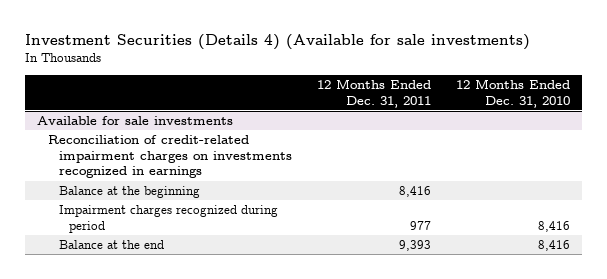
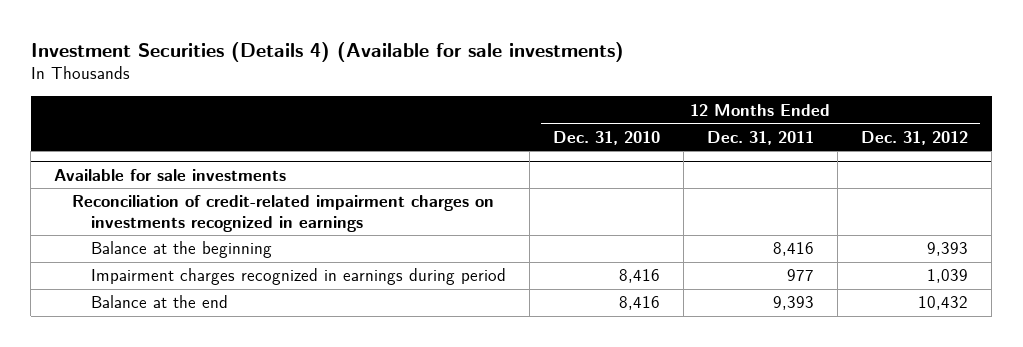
none -> [861,130,969,145] Dec. 31, 2012
[58,205,278,233] Impairment charges recognized during period -> [90,268,506,286] Impairment charges recognized in earnings during period

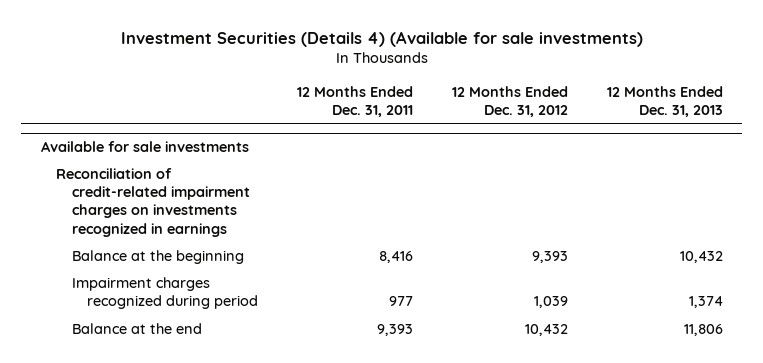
[552,130,660,145] Dec. 31, 2010 -> none
none -> [606,85,723,118] 12 Months Ended Dec. 31, 2013
[90,268,506,286] Impairment charges recognized in earnings during period -> [71,276,259,310] Impairment charges recognized during period

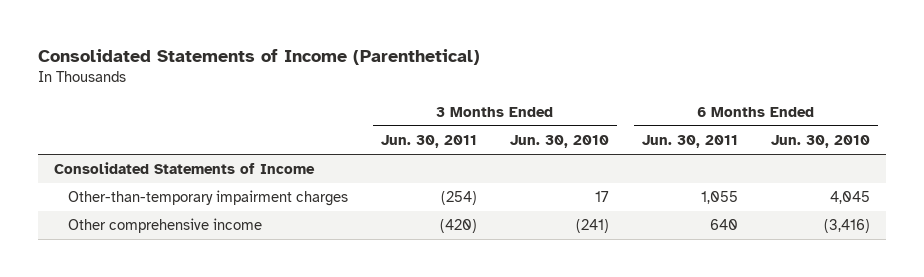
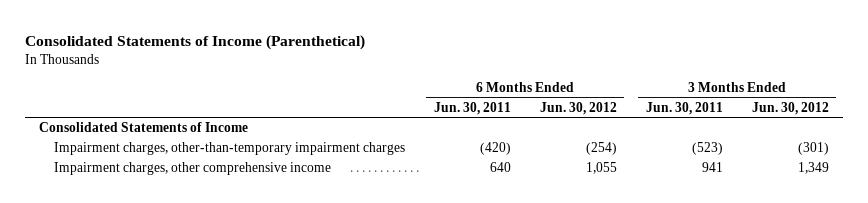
[510,135,610,149] Jun. 30, 2010 -> none
[770,135,870,149] Jun. 30, 2010 -> none
none -> [539,101,617,115] Jun. 30, 2012
none -> [751,101,829,115] Jun. 30, 2012
[68,190,349,207] Other-than-temporary impairment charges -> [53,142,405,156] Impairment charges, other-than-temporary impairment charges
[441,191,478,206] (254) -> [691,142,723,156] (523)
[700,191,738,205] 1,055 -> [479,142,511,156] (420)
[68,218,263,234] Other comprehensive income -> [53,162,331,176] Impairment charges, other comprehensive income
[440,219,478,234] (420) -> [701,162,723,173] 941

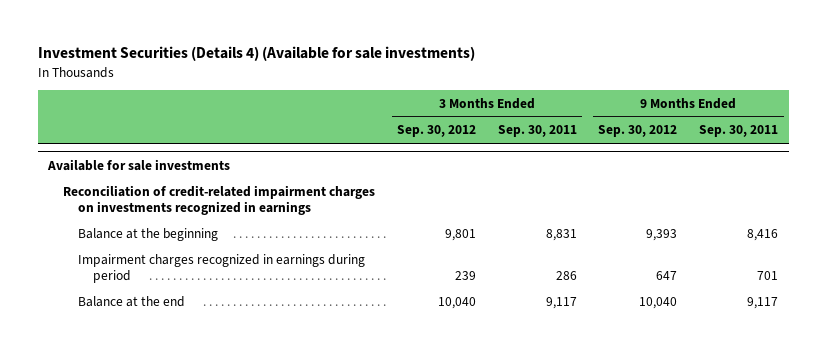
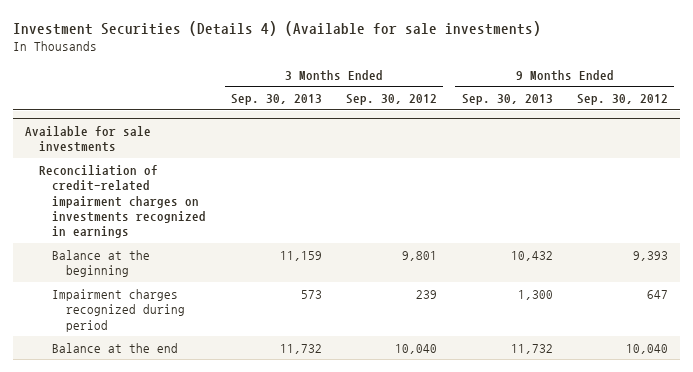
[497,125,577,138] Sep. 30, 2011 -> none
[699,125,779,138] Sep. 30, 2011 -> none
none -> [230,94,322,106] Sep. 30, 2013
none -> [461,94,553,106] Sep. 30, 2013
[78,253,366,283] Impairment charges recognized in earnings during period -> [52,288,185,332] Impairment charges recognized during period

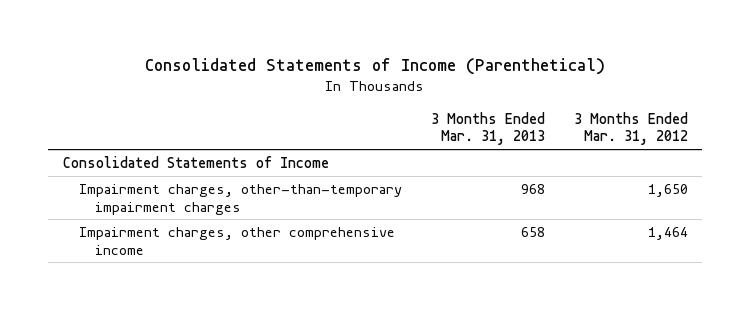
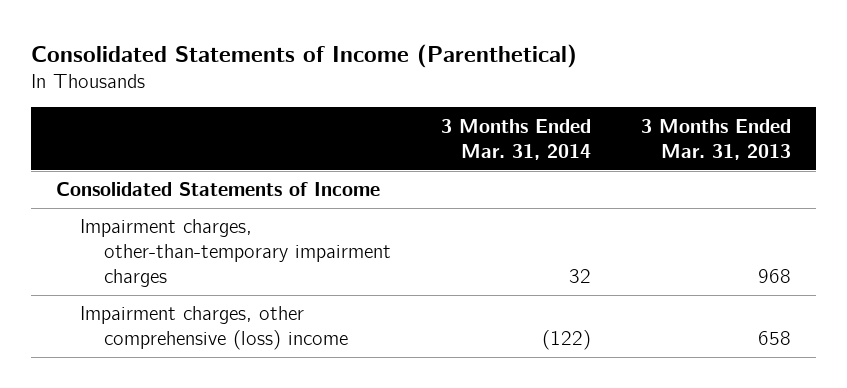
[573,111,688,146] 3 Months Ended Mar. 31, 2012 -> none
none -> [441,118,592,160] 3 Months Ended Mar. 31, 2014
[78,226,395,255] Impairment charges, other comprehensive income -> [80,306,348,351] Impairment charges, other comprehensive (loss) income

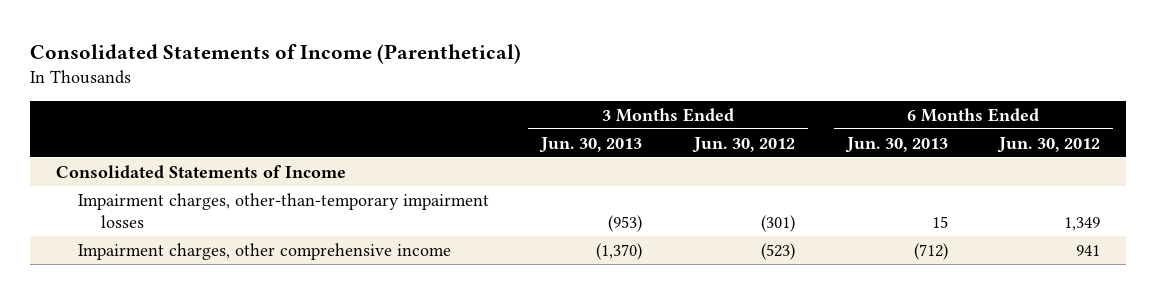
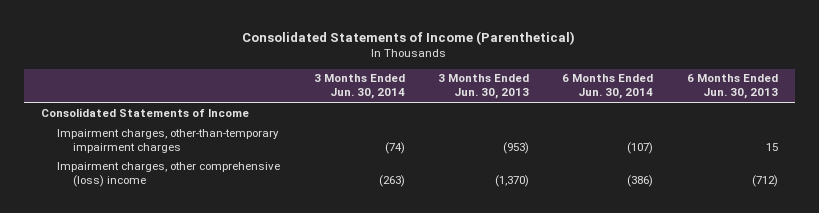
[691,136,795,153] Jun. 30, 2012 -> none
[997,136,1101,153] Jun. 30, 2012 -> none
none -> [313,74,405,100] 3 Months Ended Jun. 30, 2014
none -> [562,74,654,100] 6 Months Ended Jun. 30, 2014
[78,192,490,228] Impairment charges, other-than-temporary impairment losses -> [57,128,280,153] Impairment charges, other-than-temporary impairment charges
[78,242,452,260] Impairment charges, other comprehensive income -> [57,161,281,187] Impairment charges, other comprehensive (loss) income

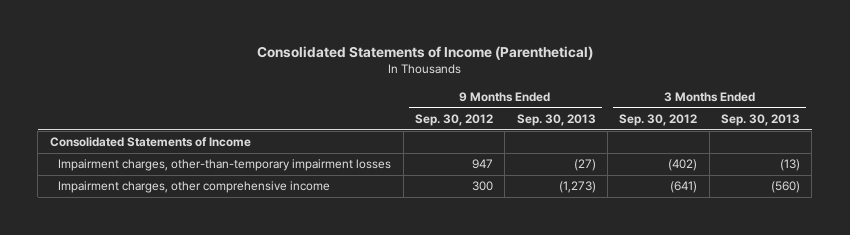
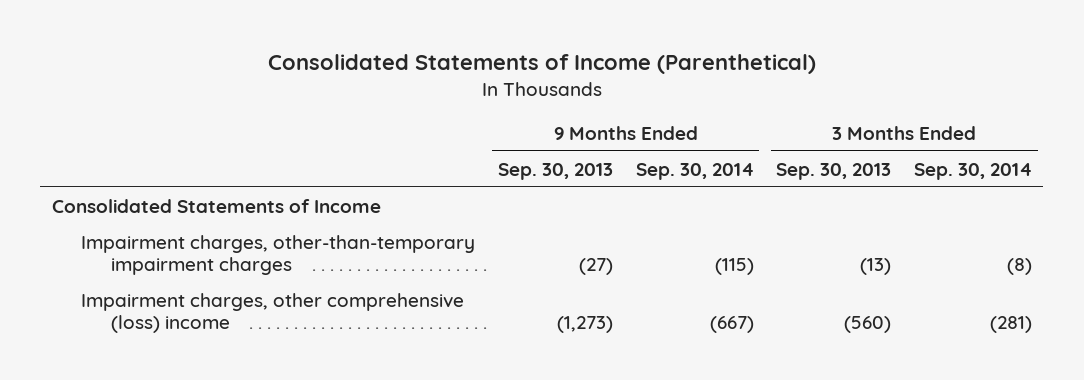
[415,113,494,126] Sep. 30, 2012 -> none
[619,113,698,126] Sep. 30, 2012 -> none
none -> [635,162,754,180] Sep. 30, 2014
none -> [914,162,1033,180] Sep. 30, 2014
[58,159,392,172] Impairment charges, other-than-temporary impairment losses -> [81,234,476,275] Impairment charges, other-than-temporary impairment charges
[58,181,331,194] Impairment charges, other comprehensive income -> [81,292,465,333] Impairment charges, other comprehensive (loss) income

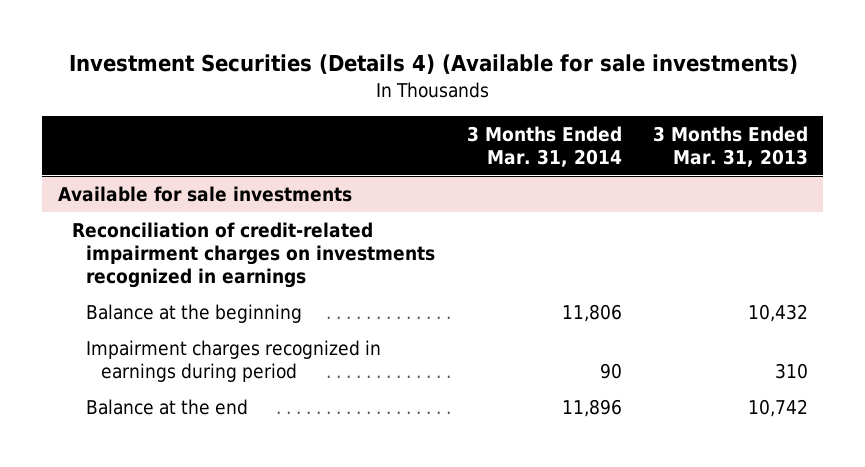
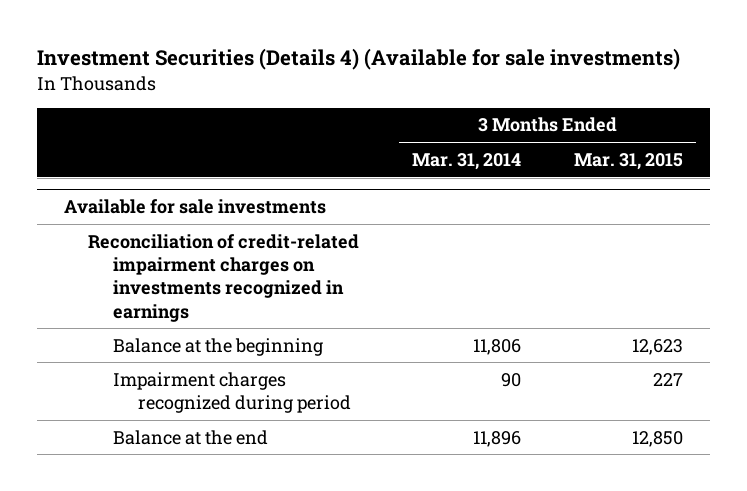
[652,126,808,167] 3 Months Ended Mar. 31, 2013 -> none
none -> [574,152,684,170] Mar. 31, 2015
[86,339,382,382] Impairment charges recognized in earnings during period -> [113,371,351,414] Impairment charges recognized during period

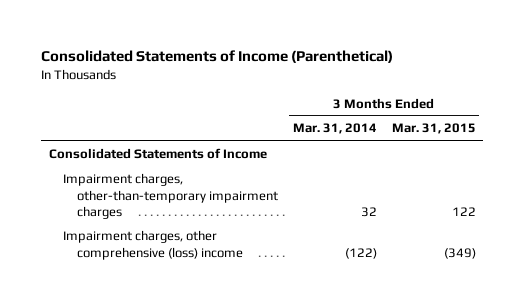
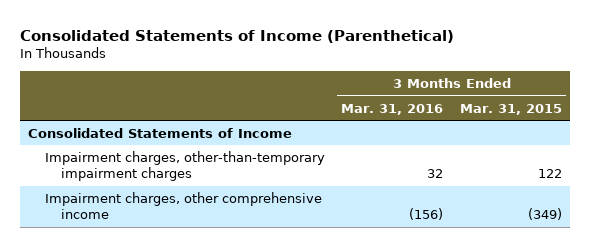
[292,123,377,135] Mar. 31, 2014 -> none
none -> [341,103,444,115] Mar. 31, 2016
[62,230,243,260] Impairment charges, other comprehensive (loss) income -> [44,192,322,220] Impairment charges, other comprehensive income

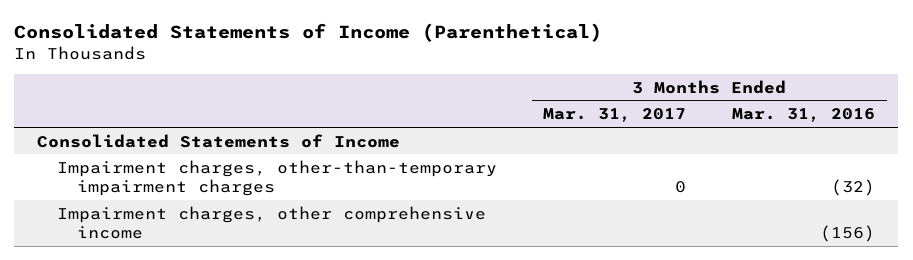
[459,103,562,115] Mar. 31, 2015 -> none
none -> [543,108,687,123] Mar. 31, 2017
[427,169,444,179] 32 -> [831,179,876,197] (32)

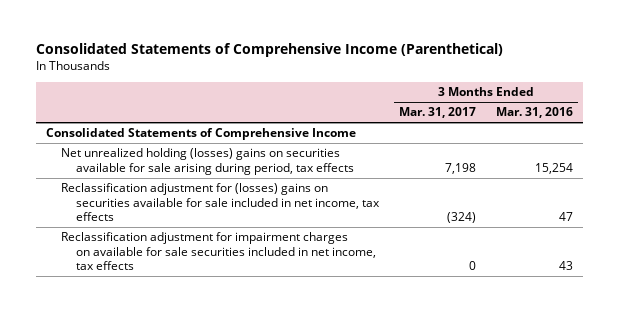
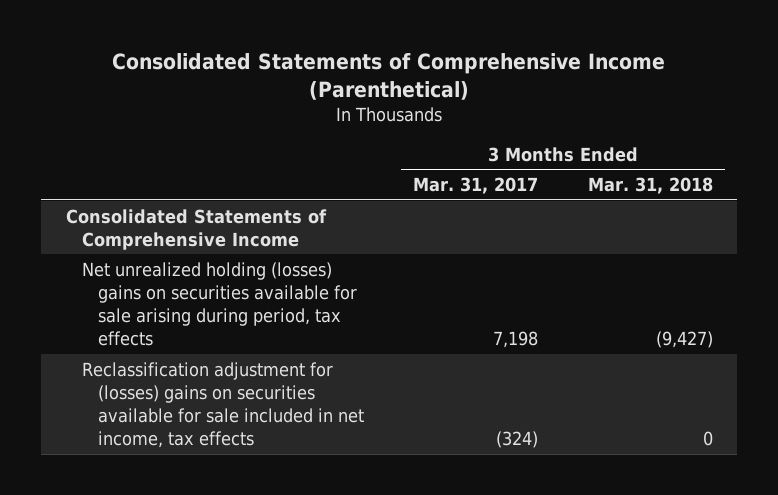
[495,107,573,119] Mar. 31, 2016 -> none
none -> [587,177,713,195] Mar. 31, 2018
[60,232,376,270] Reclassification adjustment for impairment charges on available for sale securities included in net income, tax effects -> none

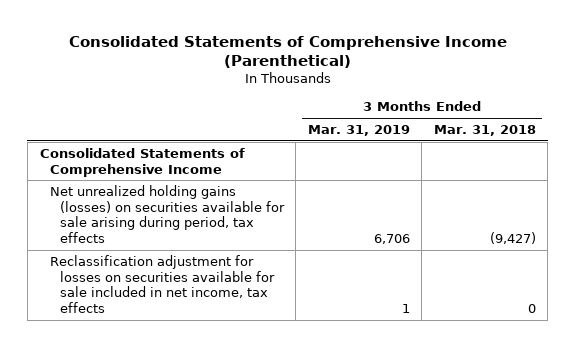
[413,177,539,195] Mar. 31, 2017 -> none
none -> [307,124,410,136] Mar. 31, 2019
[81,261,357,347] Net unrealized holding (losses) gains on securities available for sale arising during period, tax effects -> [49,184,285,243] Net unrealized holding gains (losses) on securities available for sale arising during period, tax effects
[81,361,364,449] Reclassification adjustment for (losses) gains on securities available for sale included in net income, tax effects -> [49,254,275,313] Reclassification adjustment for losses on securities available for sale included in net income, tax effects

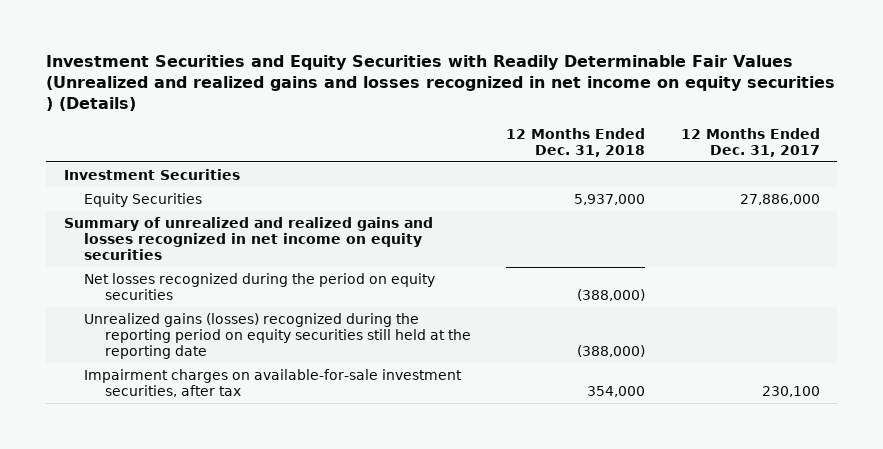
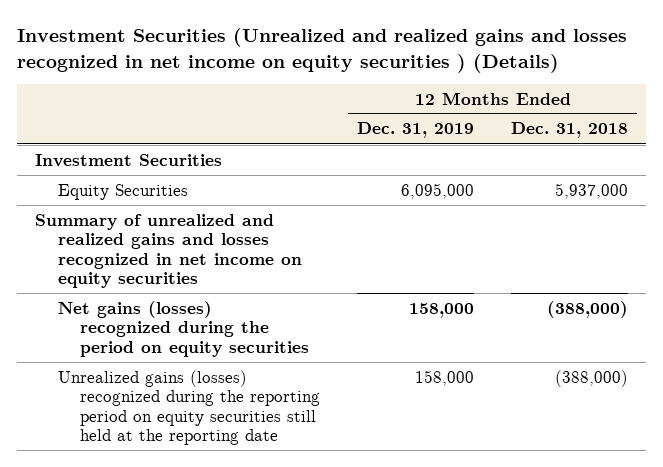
[45,54,835,111] Investment Securities and Equity Securities with Readily Determinable Fair Values (Unrealized and realized gains and losses recognized in net income on equity securities ) (Details) -> [16,28,627,73] Investment Securities (Unrealized and realized gains and losses recognized in net income on equity securities ) (Details)
[680,127,820,158] 12 Months Ended Dec. 31, 2017 -> none
none -> [357,122,475,139] Dec. 31, 2019
[84,272,436,301] Net losses recognized during the period on equity securities -> [57,300,310,357] Net gains (losses) recognized during the period on equity securities
[84,368,463,398] Impairment charges on available-for-sale investment securities, after tax -> none

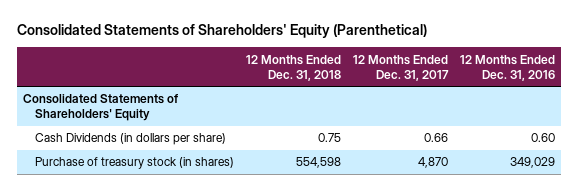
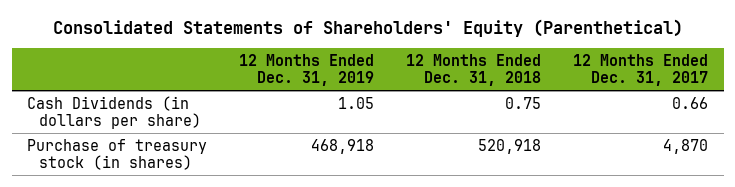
[460,54,556,81] 12 Months Ended Dec. 31, 2016 -> none
none -> [239,54,375,87] 12 Months Ended Dec. 31, 2019
[22,94,178,122] Consolidated Statements of Shareholders' Equity -> none
[296,157,342,169] 554,598 -> [478,138,542,154] 520,918

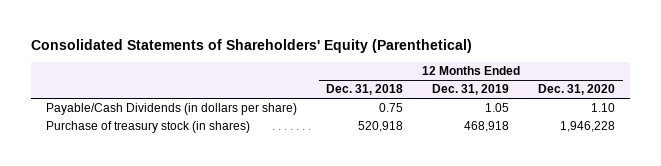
[572,54,708,87] 12 Months Ended Dec. 31, 2017 -> none
none -> [538,84,616,96] Dec. 31, 2020
[27,95,201,129] Cash Dividends (in dollars per share) -> [45,103,297,116] Payable/Cash Dividends (in dollars per share)

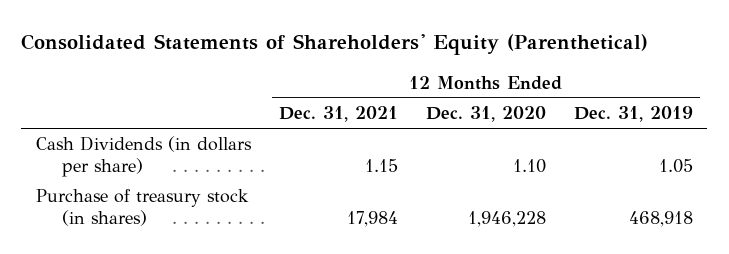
[325,84,403,96] Dec. 31, 2018 -> none
none -> [278,106,398,123] Dec. 31, 2021
[45,103,297,116] Payable/Cash Dividends (in dollars per share) -> [35,136,252,178] Cash Dividends (in dollars per share)

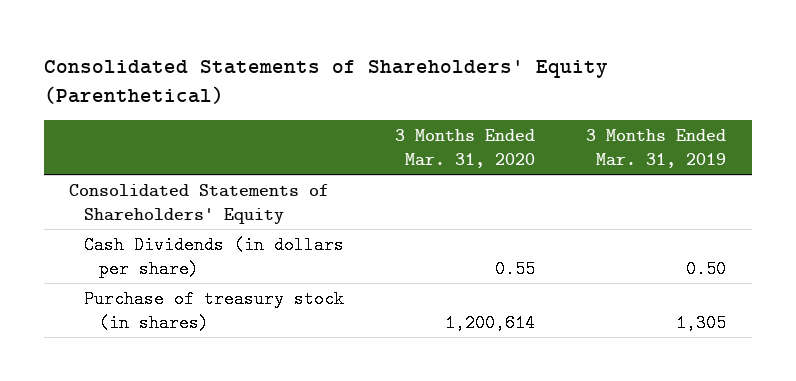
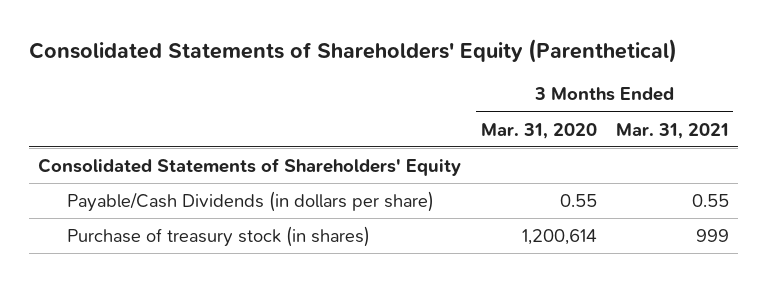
[586,129,727,168] 3 Months Ended Mar. 31, 2019 -> none
none -> [615,122,729,139] Mar. 31, 2021
[83,236,344,278] Cash Dividends (in dollars per share) -> [66,190,434,212] Payable/Cash Dividends (in dollars per share)

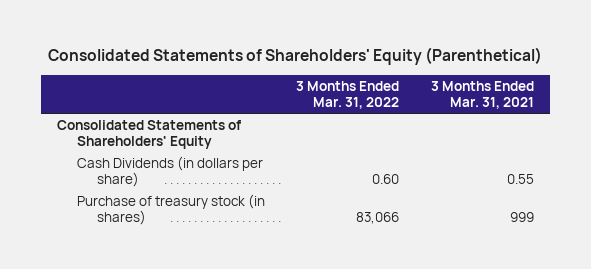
[480,122,597,139] Mar. 31, 2020 -> none
none -> [296,80,400,109] 3 Months Ended Mar. 31, 2022
[66,190,434,212] Payable/Cash Dividends (in dollars per share) -> [76,156,263,187] Cash Dividends (in dollars per share)

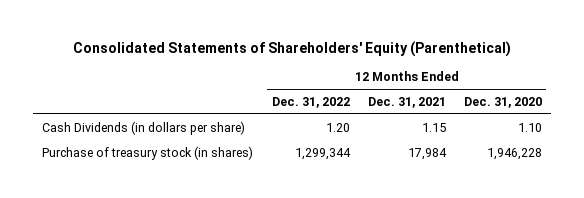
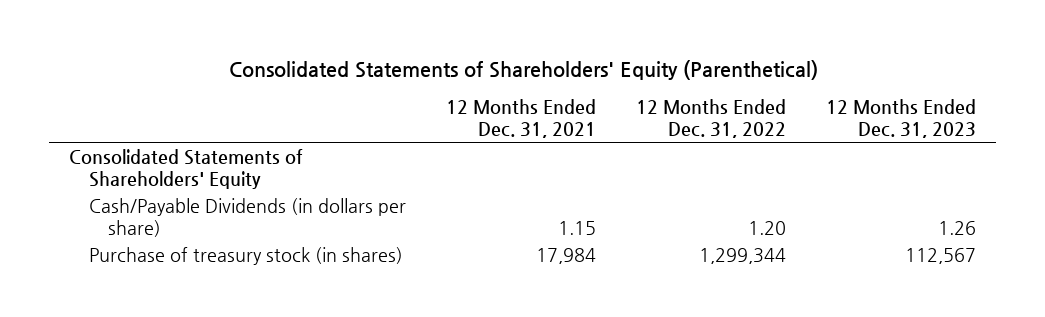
[463,96,542,108] Dec. 31, 2020 -> none
none -> [826,98,977,138] 12 Months Ended Dec. 31, 2023
none -> [69,148,304,189] Consolidated Statements of Shareholders' Equity
[42,120,246,135] Cash Dividends (in dollars per share) -> [88,197,406,237] Cash/Payable Dividends (in dollars per share)

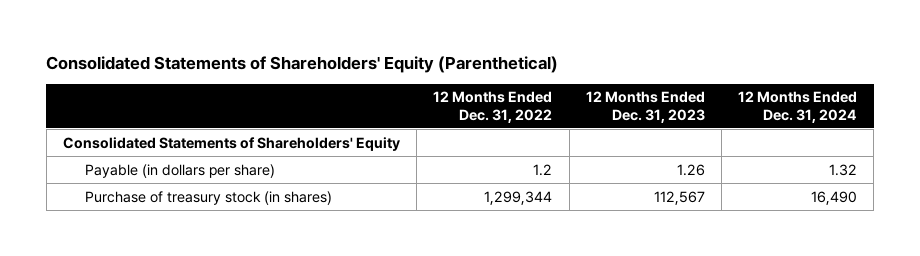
[445,98,596,138] 12 Months Ended Dec. 31, 2021 -> none
none -> [738,91,858,123] 12 Months Ended Dec. 31, 2024
[88,197,406,237] Cash/Payable Dividends (in dollars per share) -> [85,163,276,178] Payable (in dollars per share)
[748,220,787,235] 1.20 -> [533,163,553,176] 1.2

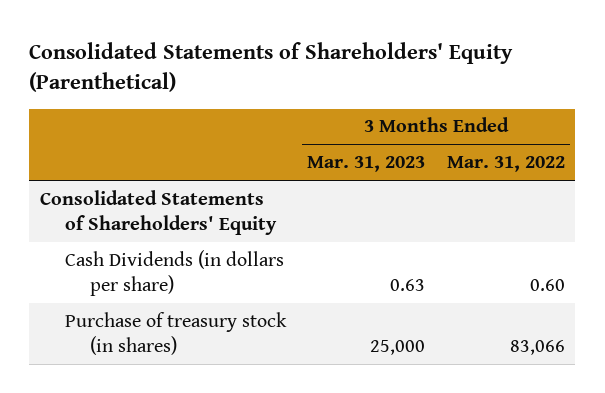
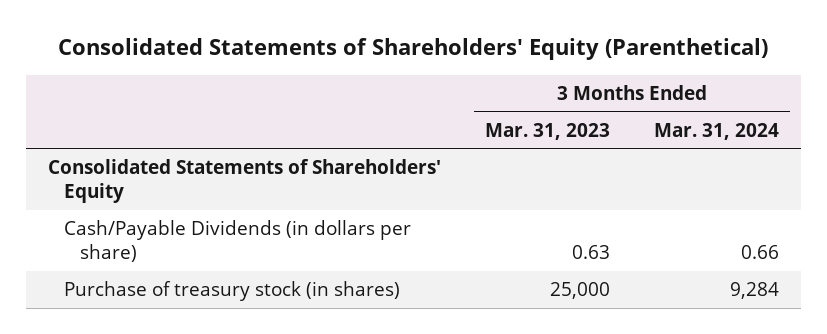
[446,156,565,173] Mar. 31, 2022 -> none
none -> [654,122,780,140] Mar. 31, 2024
[64,249,284,296] Cash Dividends (in dollars per share) -> [63,220,411,263] Cash/Payable Dividends (in dollars per share)

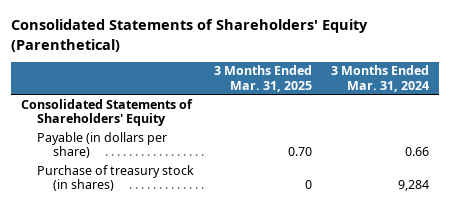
[484,122,610,140] Mar. 31, 2023 -> none
none -> [213,65,312,92] 3 Months Ended Mar. 31, 2025
[63,220,411,263] Cash/Payable Dividends (in dollars per share) -> [36,131,167,158] Payable (in dollars per share)

